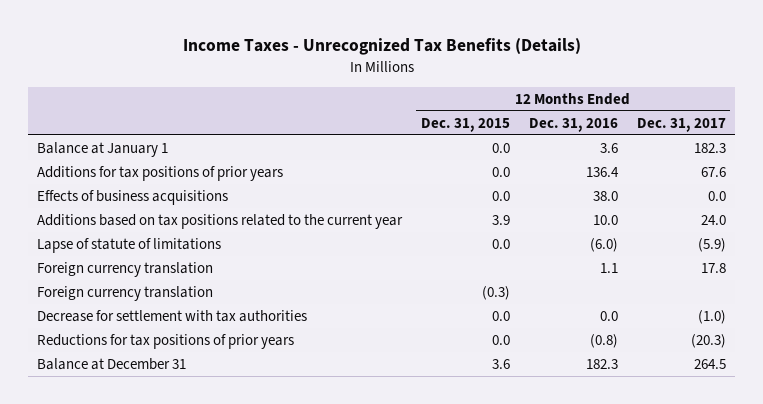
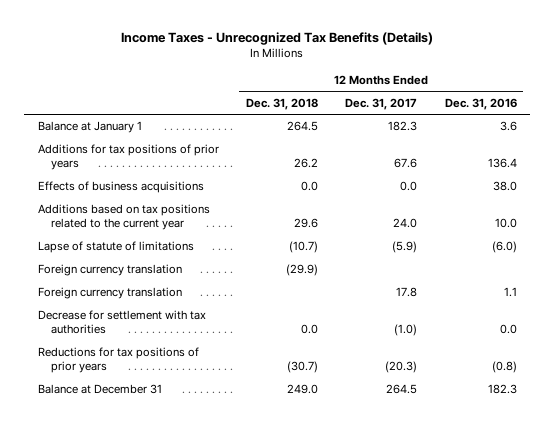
[421,117,511,132] Dec. 31, 2015 -> none
none -> [246,97,319,110] Dec. 31, 2018
[37,261,214,277] Foreign currency translation -> [38,287,183,300] Foreign currency translation

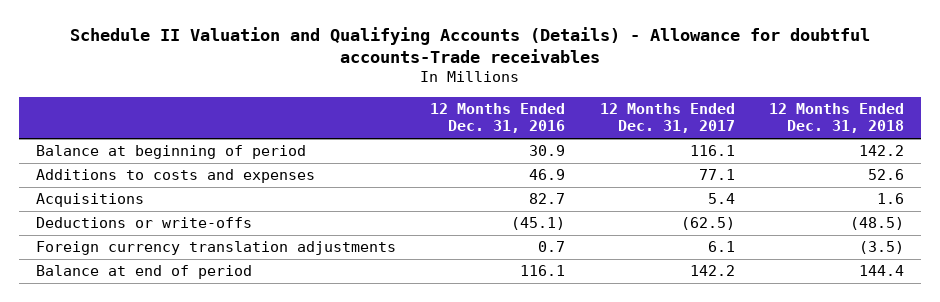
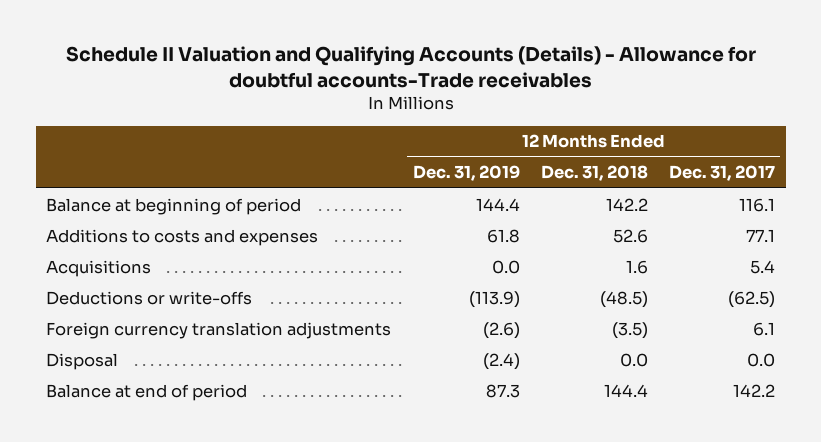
[430,102,566,134] 12 Months Ended Dec. 31, 2016 -> none
none -> [412,165,520,182] Dec. 31, 2019
none -> [46,352,119,370] Disposal

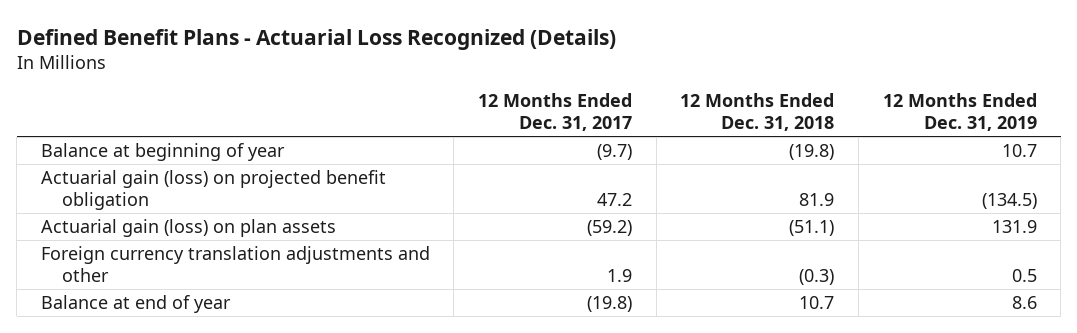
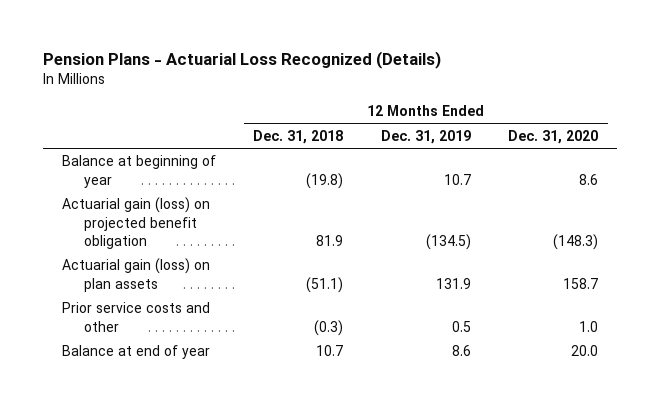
[16,28,616,50] Defined Benefit Plans - Actuarial Loss Recognized (Details) -> [43,51,442,70] Pension Plans - Actuarial Loss Recognized (Details)
[478,93,633,132] 12 Months Ended Dec. 31, 2017 -> none
none -> [508,129,599,144] Dec. 31, 2020
[40,246,430,283] Foreign currency translation adjustments and other -> none
none -> [61,302,210,332] Prior service costs and other

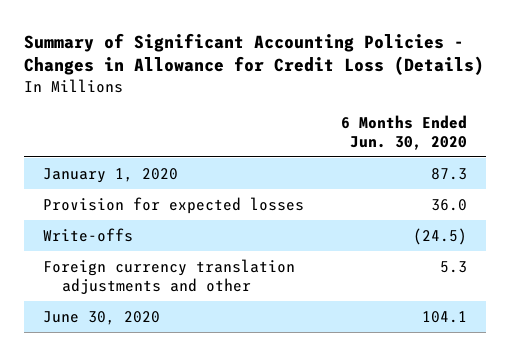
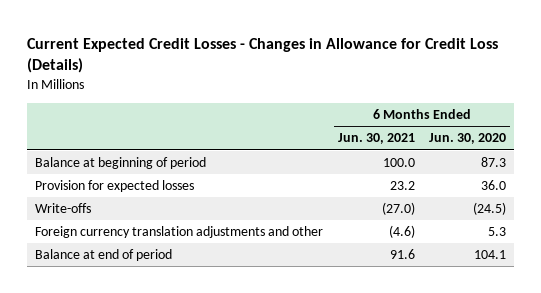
[24,32,485,76] Summary of Significant Accounting Policies - Changes in Allowance for Credit Loss (Details) -> [27,37,499,74] Current Expected Credit Losses - Changes in Allowance for Credit Loss (Details)
none -> [337,133,415,145] Jun. 30, 2021
[42,167,178,183] January 1, 2020 -> [34,157,206,170] Balance at beginning of period
[42,310,160,325] June 30, 2020 -> [34,249,172,262] Balance at end of period

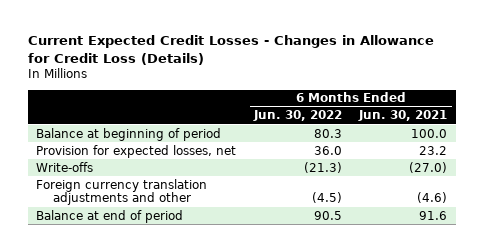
[429,133,507,145] Jun. 30, 2020 -> none
none -> [252,110,342,122] Jun. 30, 2022
[34,180,194,193] Provision for expected losses -> [36,144,237,158] Provision for expected losses, net

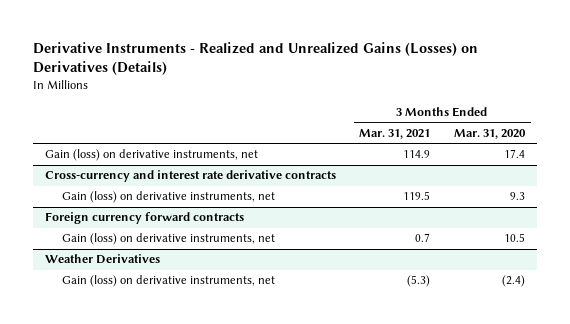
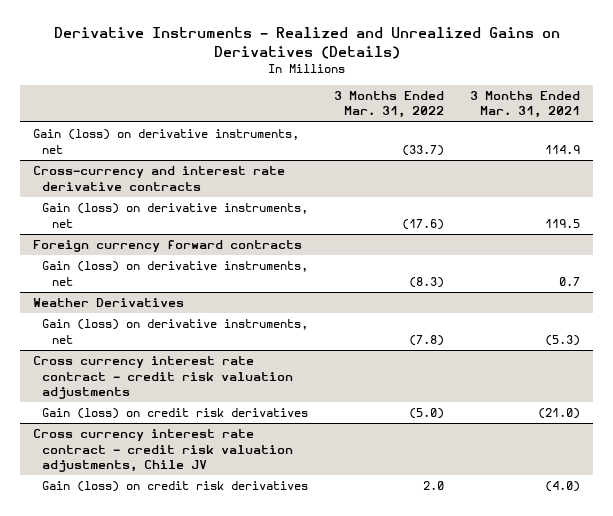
[33,41,479,76] Derivative Instruments - Realized and Unrealized Gains (Losses) on Derivatives (Details) -> [53,27,560,59] Derivative Instruments - Realized and Unrealized Gains on Derivatives (Details)
[454,128,527,139] Mar. 31, 2020 -> none
none -> [334,91,445,119] 3 Months Ended Mar. 31, 2022
none -> [32,356,294,400] Cross currency interest rate contract - credit risk valuation adjustments
none -> [42,408,309,420] Gain (loss) on credit risk derivatives
none -> [32,429,294,473] Cross currency interest rate contract - credit risk valuation adjustments, Chile JV
none -> [42,481,309,493] Gain (loss) on credit risk derivatives

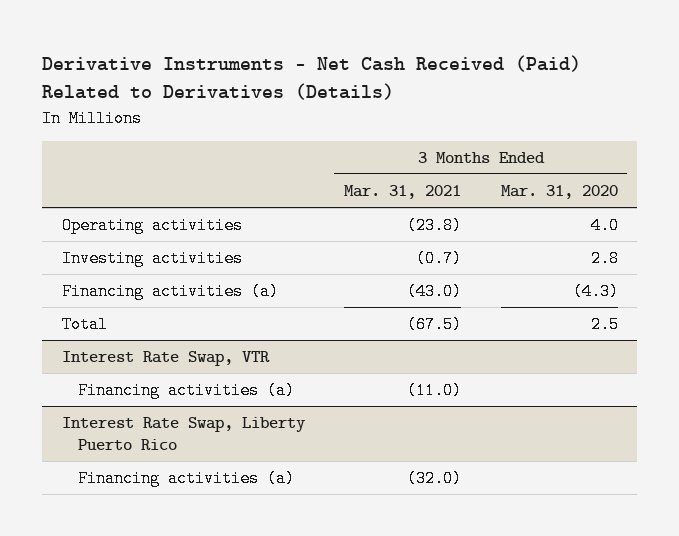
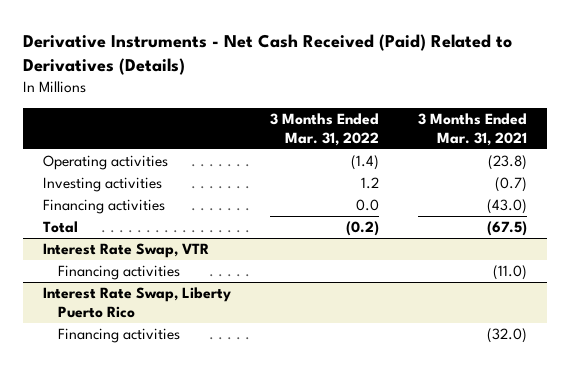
[500,185,618,200] Mar. 31, 2020 -> none
none -> [269,113,379,146] 3 Months Ended Mar. 31, 2022
[61,283,279,301] Financing activities (a) -> [42,199,165,215] Financing activities
[77,382,295,400] Financing activities (a) -> [57,265,180,281] Financing activities
[77,470,295,488] Financing activities (a) -> [57,328,180,344] Financing activities

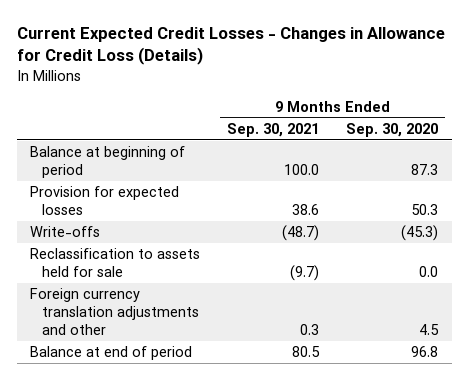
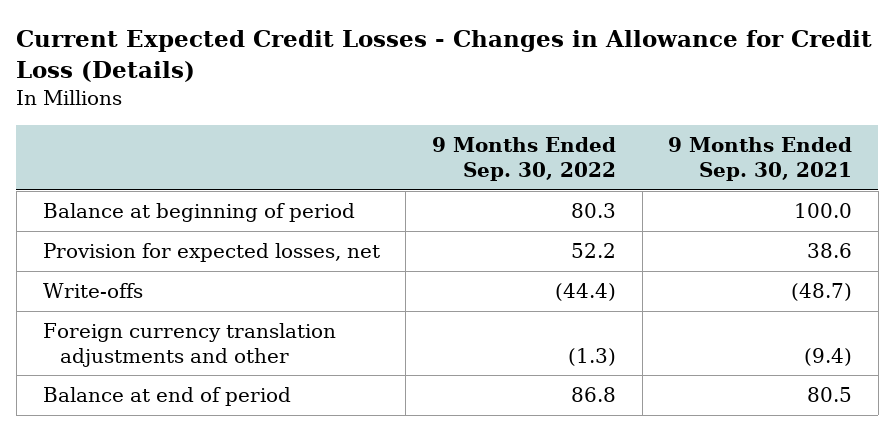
[346,122,439,137] Sep. 30, 2020 -> none
none -> [431,137,616,182] 9 Months Ended Sep. 30, 2022
[30,186,180,215] Provision for expected losses -> [42,243,380,263] Provision for expected losses, net
[30,248,201,277] Reclassification to assets held for sale -> none
[300,323,320,335] 0.3 -> [804,347,853,366] (9.4)

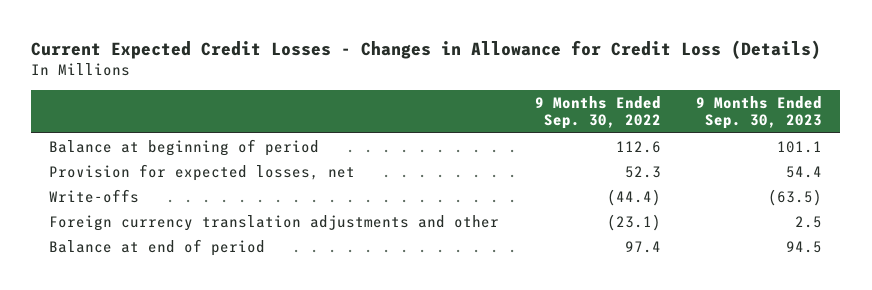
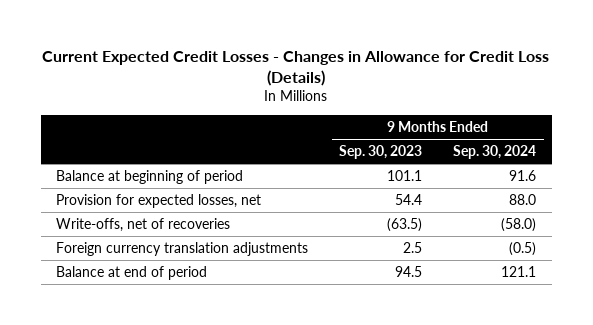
[534,95,661,130] 9 Months Ended Sep. 30, 2022 -> none
none -> [453,145,537,160] Sep. 30, 2024
[49,188,140,203] Write-offs -> [56,218,231,233] Write-offs, net of recoveries
[49,214,500,231] Foreign currency translation adjustments and other -> [56,242,309,257] Foreign currency translation adjustments

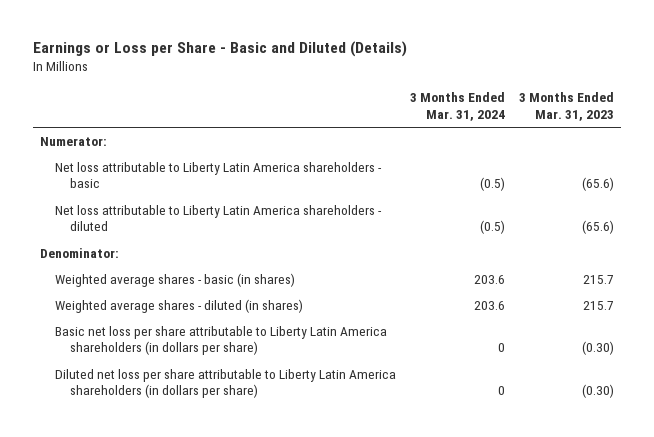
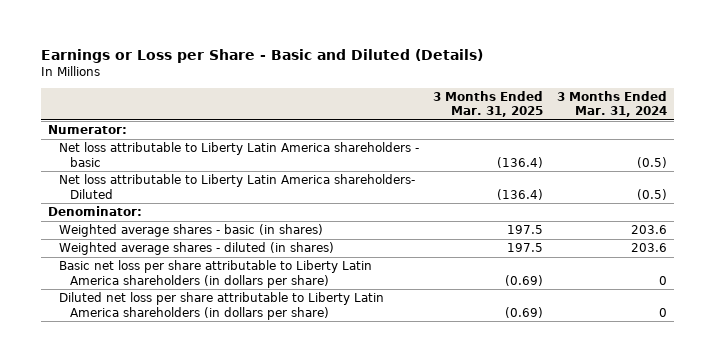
[519,92,615,121] 3 Months Ended Mar. 31, 2023 -> none
none -> [433,91,544,118] 3 Months Ended Mar. 31, 2025
[54,204,382,232] Net loss attributable to Liberty Latin America shareholders - diluted -> [59,174,416,199] Net loss attributable to Liberty Latin America shareholders- Diluted

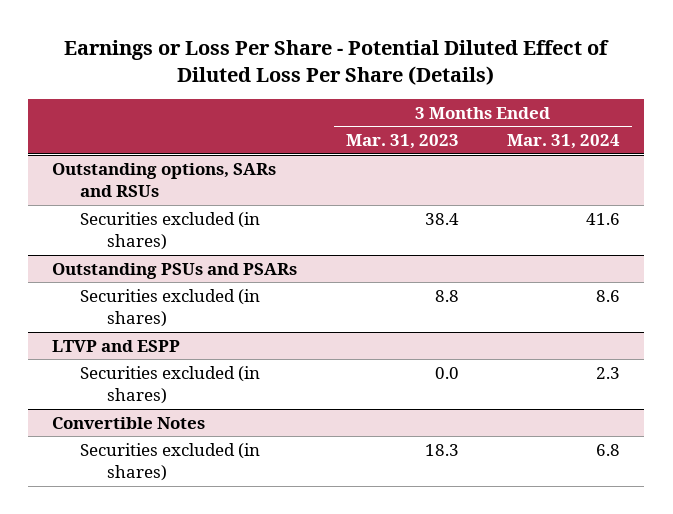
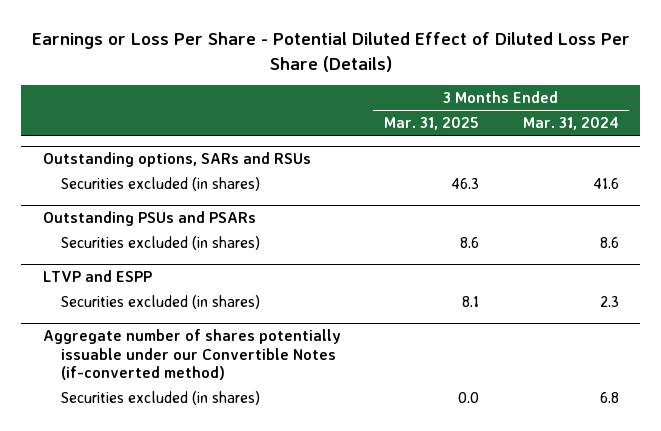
[345,134,459,150] Mar. 31, 2023 -> none
none -> [384,117,480,131] Mar. 31, 2025
[52,416,206,429] Convertible Notes -> [42,329,341,381] Aggregate number of shares potentially issuable under our Convertible Notes (if-converted method)

